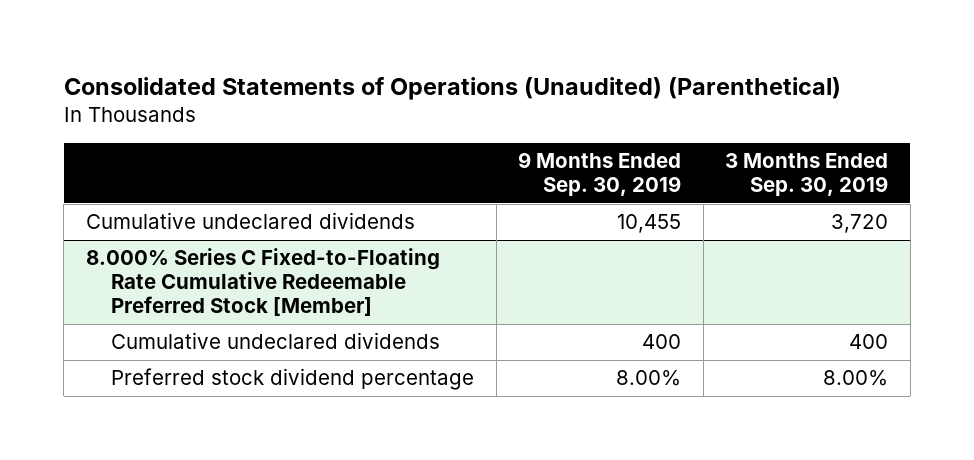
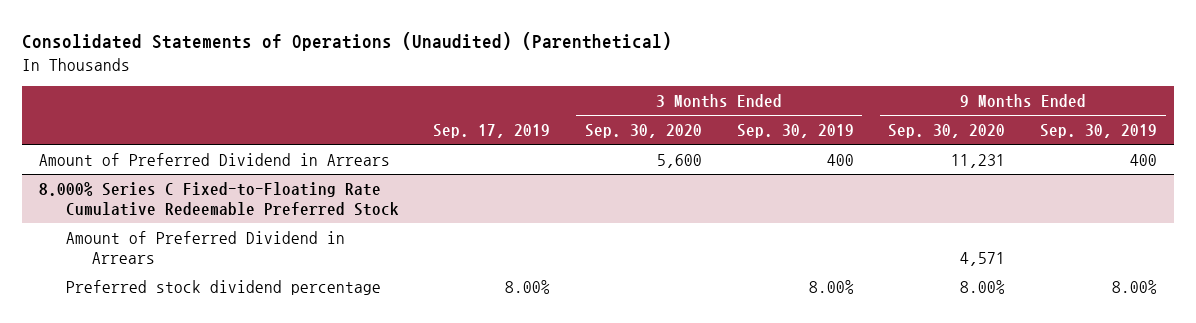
none -> [433,124,551,139] Sep. 17, 2019
none -> [584,124,702,139] Sep. 30, 2020
none -> [888,124,1006,139] Sep. 30, 2020
[85,212,415,230] Cumulative undeclared dividends -> none
[111,332,441,350] Cumulative undeclared dividends -> none
none -> [38,152,390,166] Amount of Preferred Dividend in Arrears
[85,248,440,317] 8.000% Series C Fixed-to-Floating Rate Cumulative Redeemable Preferred Stock [Member] -> [38,181,399,216] 8.000% Series C Fixed-to-Floating Rate Cumulative Redeemable Preferred Stock
none -> [65,230,345,264] Amount of Preferred Dividend in Arrears

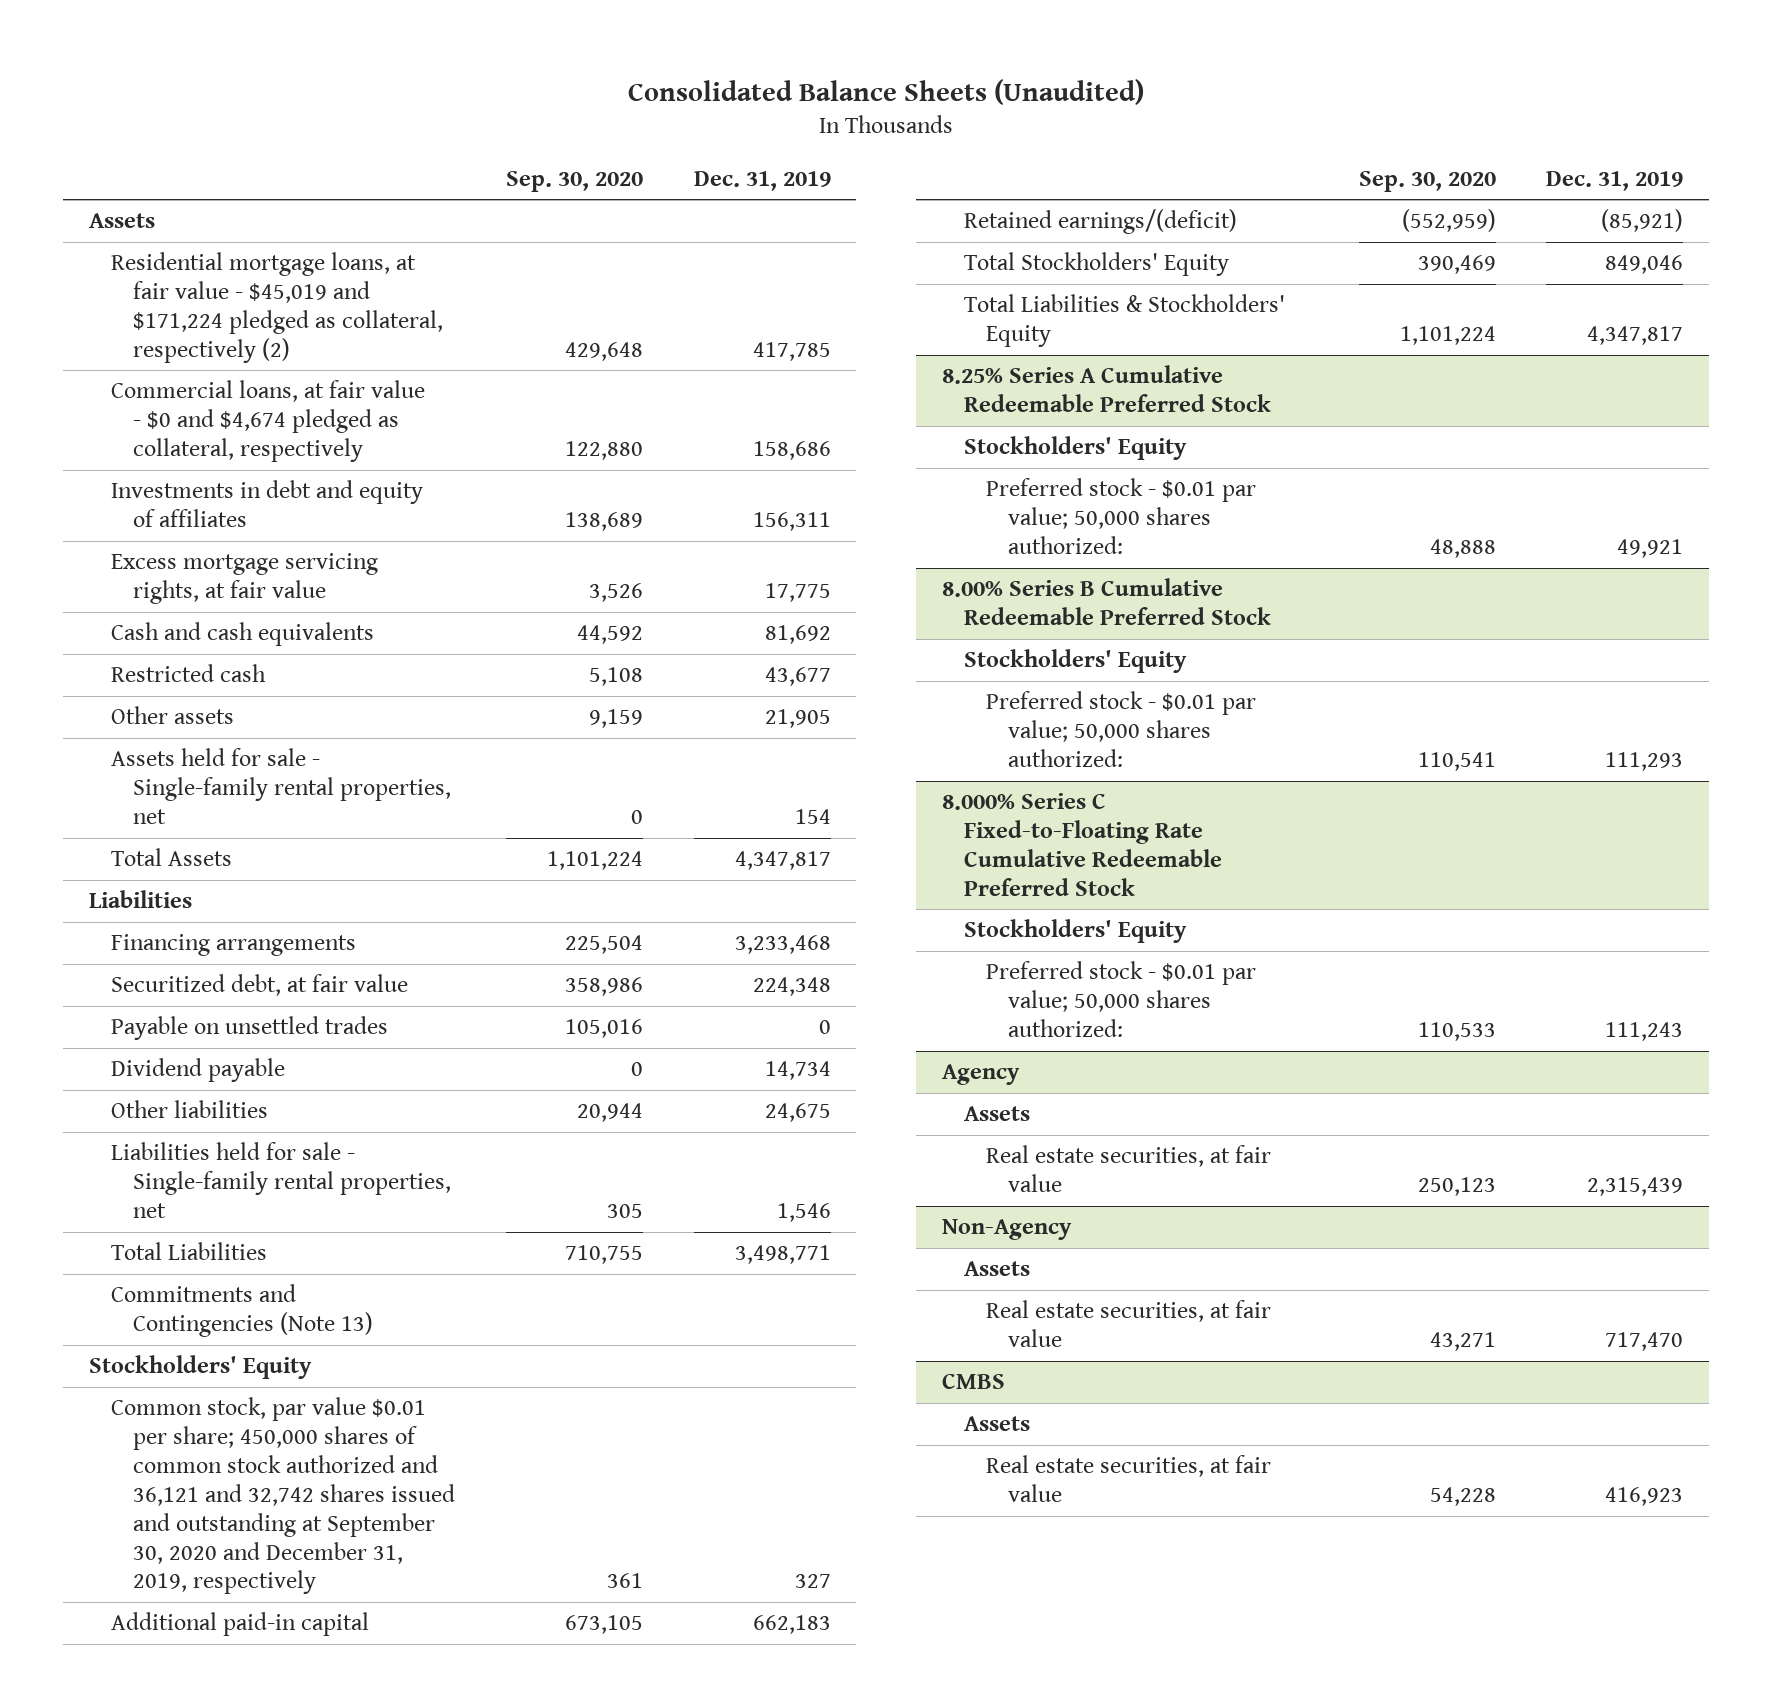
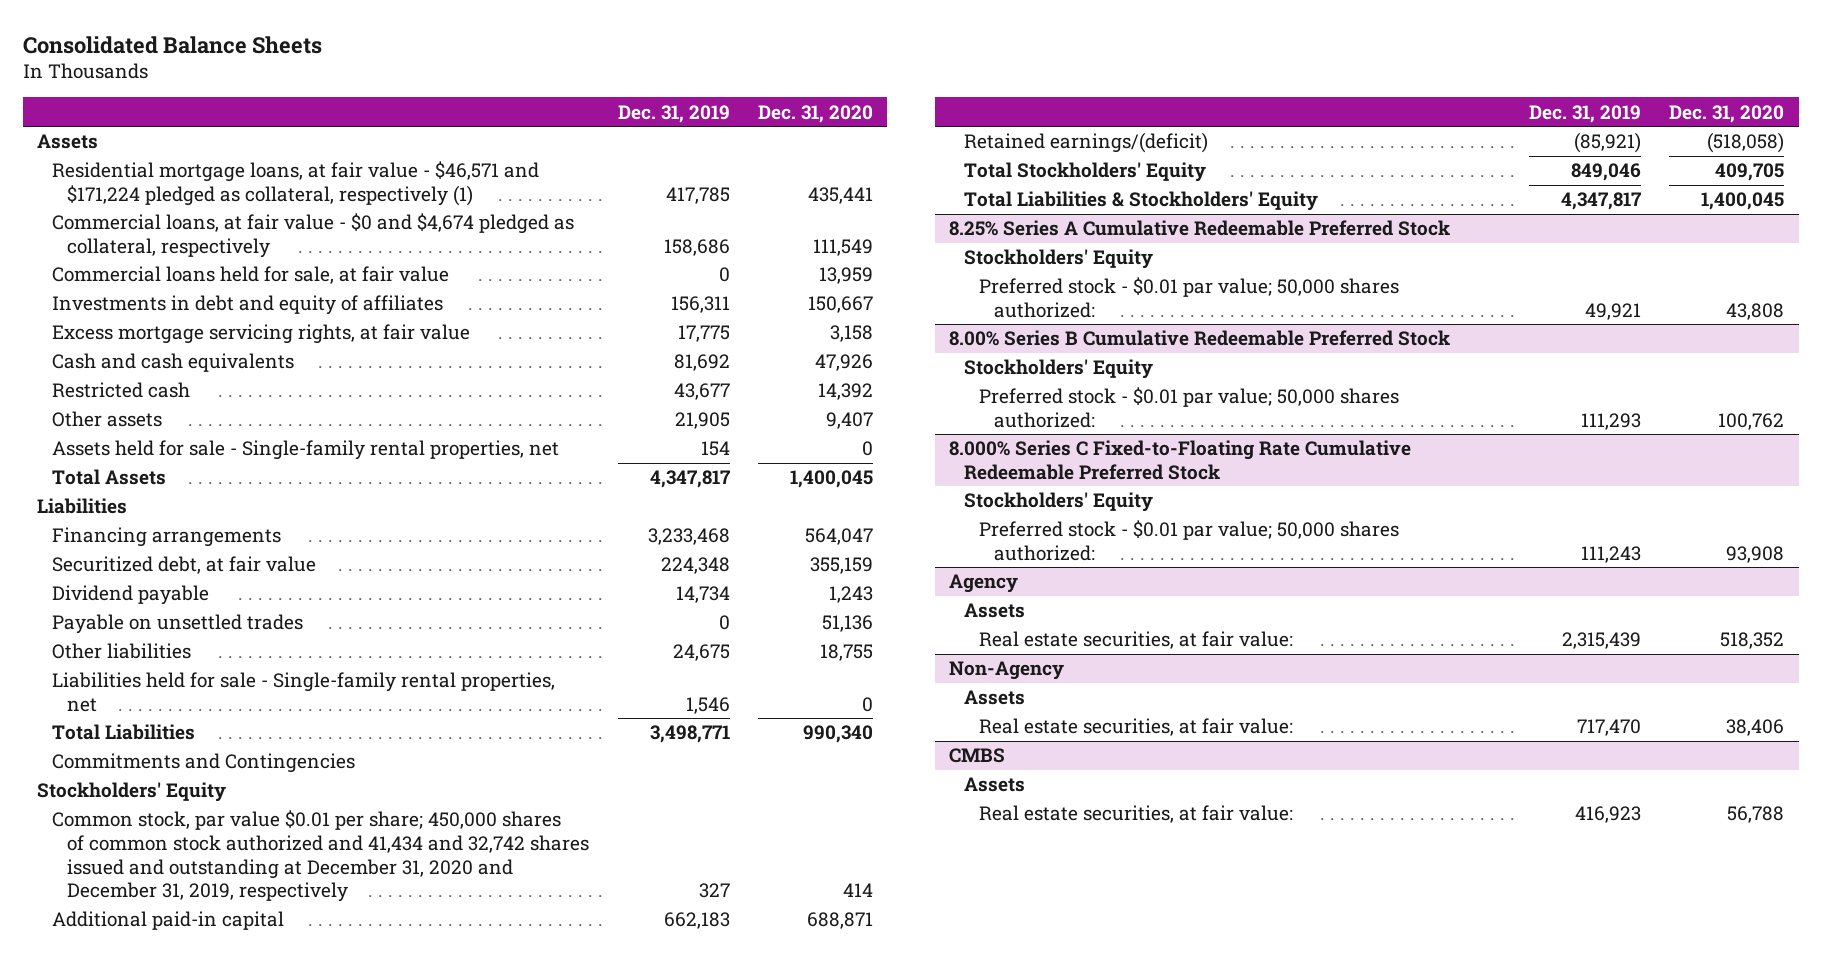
[628,78,1145,105] Consolidated Balance Sheets (Unaudited) -> [23,35,323,54] Consolidated Balance Sheets
[505,170,643,192] Sep. 30, 2020 -> none
none -> [757,104,873,123] Dec. 31, 2020
[110,252,444,363] Residential mortgage loans, at fair value - $45,019 and $171,224 pledged as collateral, respectively (2) -> [52,161,540,206] Residential mortgage loans, at fair value - $46,571 and $171,224 pledged as collateral, respectively (1)
none -> [52,266,450,285] Commercial loans held for sale, at fair value
[110,1016,388,1041] Payable on unsettled trades -> [52,614,304,635] Payable on unsettled trades
[110,1284,374,1338] Commitments and Contingencies (Note 13) -> [52,753,356,774] Commitments and Contingencies
[110,1397,456,1595] Common stock, par value $0.01 per share; 450,000 shares of common stock authorized and 36,121 and 32,742 shares issued and outstanding at September 30, 2020 and December 31, 2019, respectively -> [52,810,590,903] Common stock, par value $0.01 per share; 450,000 shares of common stock authorized and 41,434 and 32,742 shares issued and outstanding at December 31, 2020 and December 31, 2019, respectively
[985,1145,1271,1193] Real estate securities, at fair value -> [978,631,1293,650] Real estate securities, at fair value:
[985,1300,1271,1348] Real estate securities, at fair value -> [978,718,1293,737] Real estate securities, at fair value:
[985,1455,1271,1503] Real estate securities, at fair value -> [978,805,1293,824] Real estate securities, at fair value:

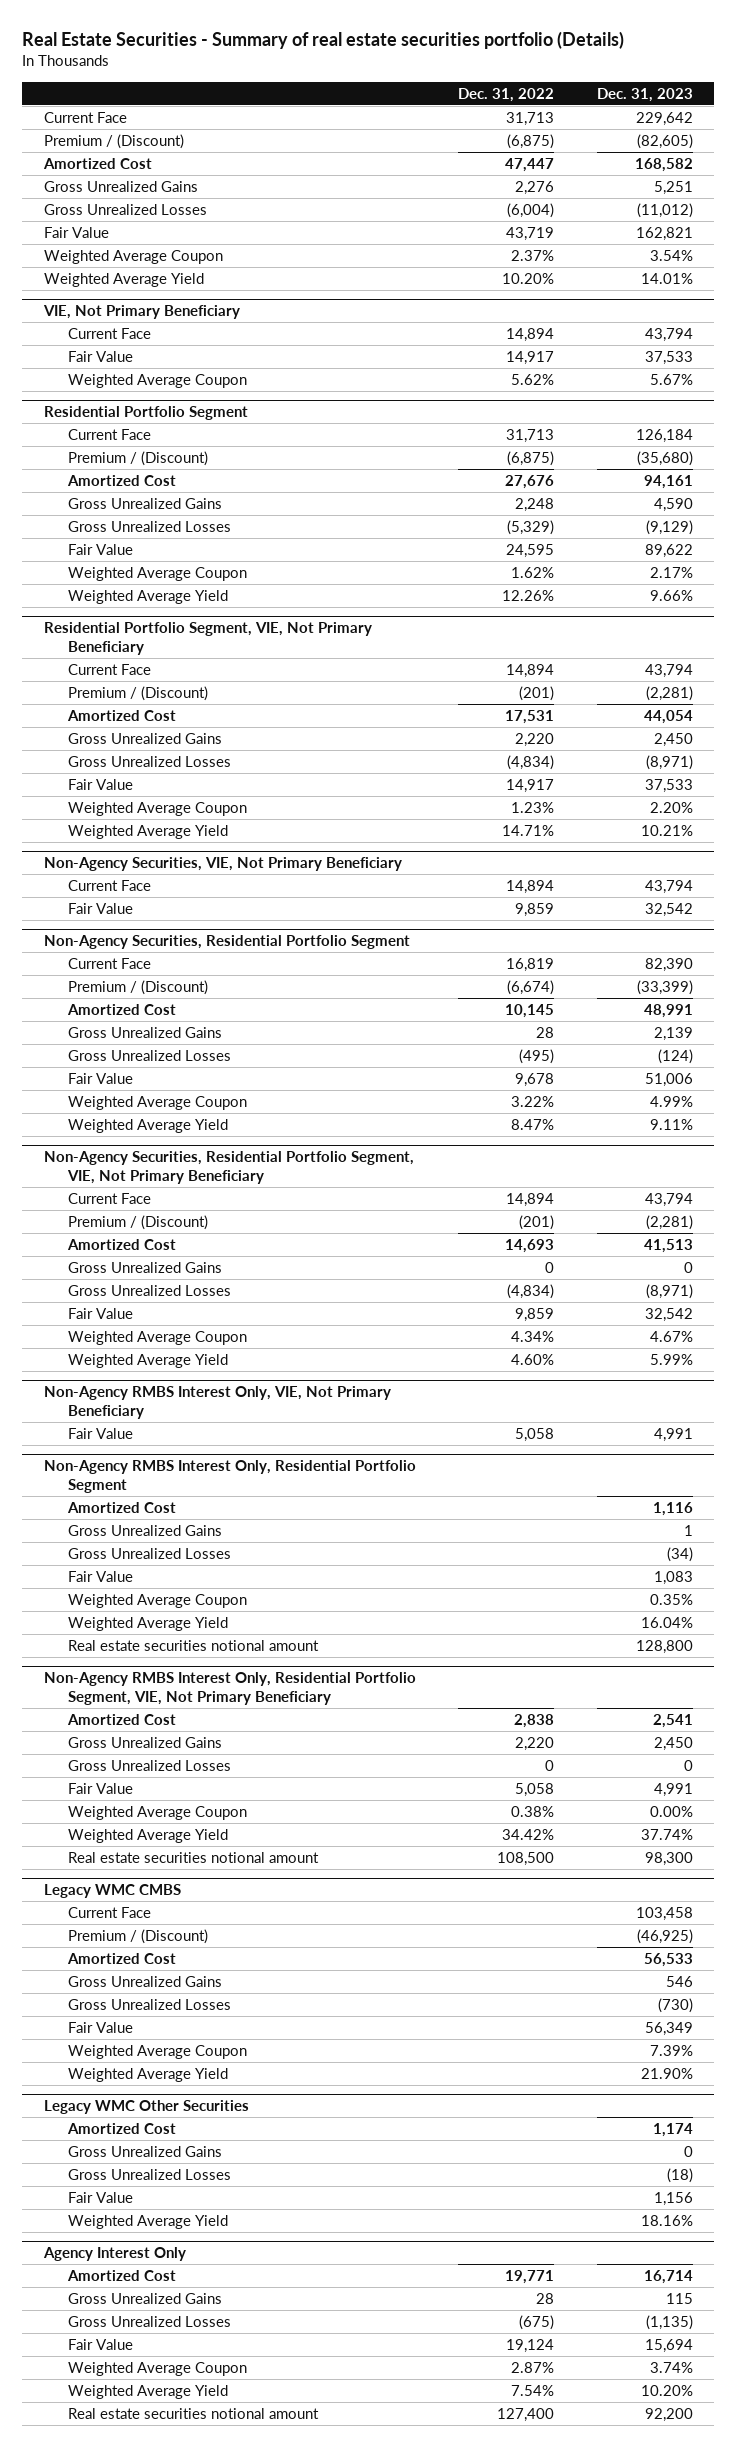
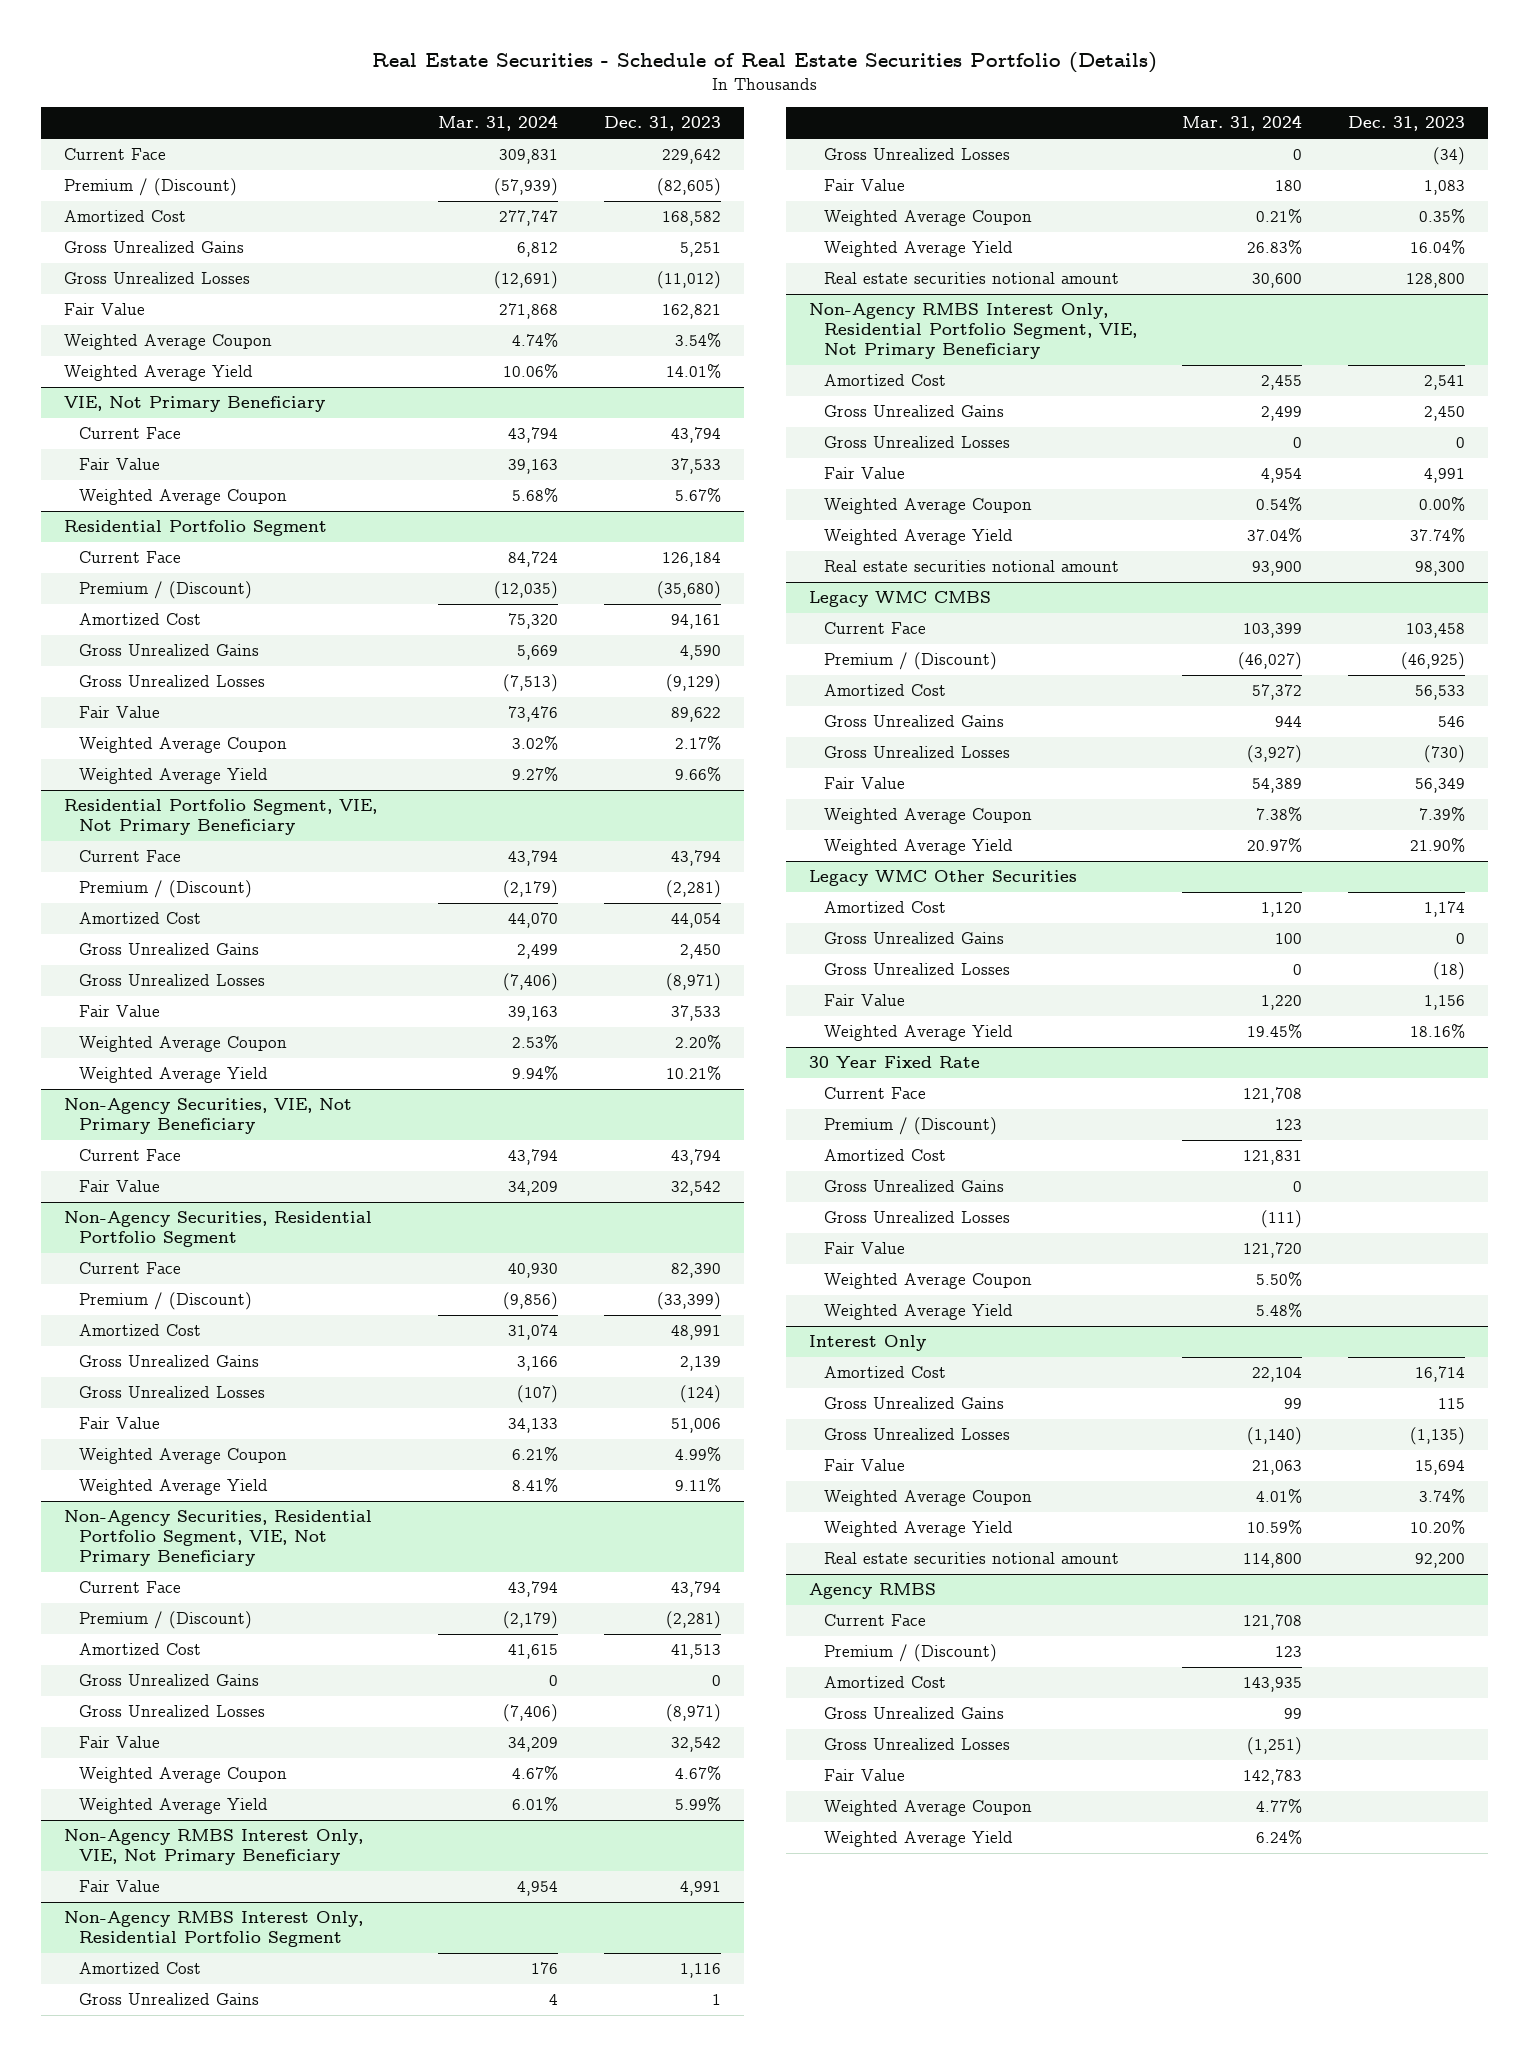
[22,30,625,49] Real Estate Securities - Summary of real estate securities portfolio (Details) -> [371,52,1157,74] Real Estate Securities - Schedule of Real Estate Securities Portfolio (Details)
[458,87,555,102] Dec. 31, 2022 -> none
none -> [437,115,558,132] Mar. 31, 2024
none -> [808,1056,980,1069] 30 Year Fixed Rate
none -> [823,1087,926,1100] Current Face
none -> [823,1117,997,1136] Premium / (Discount)
none -> [823,1149,946,1162] Amortized Cost
none -> [823,1180,1004,1193] Gross Unrealized Gains
none -> [823,1211,1010,1224] Gross Unrealized Losses
none -> [823,1242,905,1255] Fair Value
none -> [823,1273,1032,1290] Weighted Average Coupon
none -> [823,1304,1013,1321] Weighted Average Yield
[42,2247,186,2262] Agency Interest Only -> [808,1335,926,1352] Interest Only
none -> [808,1583,936,1600] Agency RMBS
none -> [823,1614,926,1627] Current Face
none -> [823,1644,997,1663] Premium / (Discount)
none -> [823,1676,946,1689] Amortized Cost
none -> [823,1707,1004,1720] Gross Unrealized Gains
none -> [823,1738,1010,1751] Gross Unrealized Losses
none -> [823,1769,905,1782] Fair Value
none -> [823,1800,1032,1817] Weighted Average Coupon
none -> [823,1831,1013,1848] Weighted Average Yield

